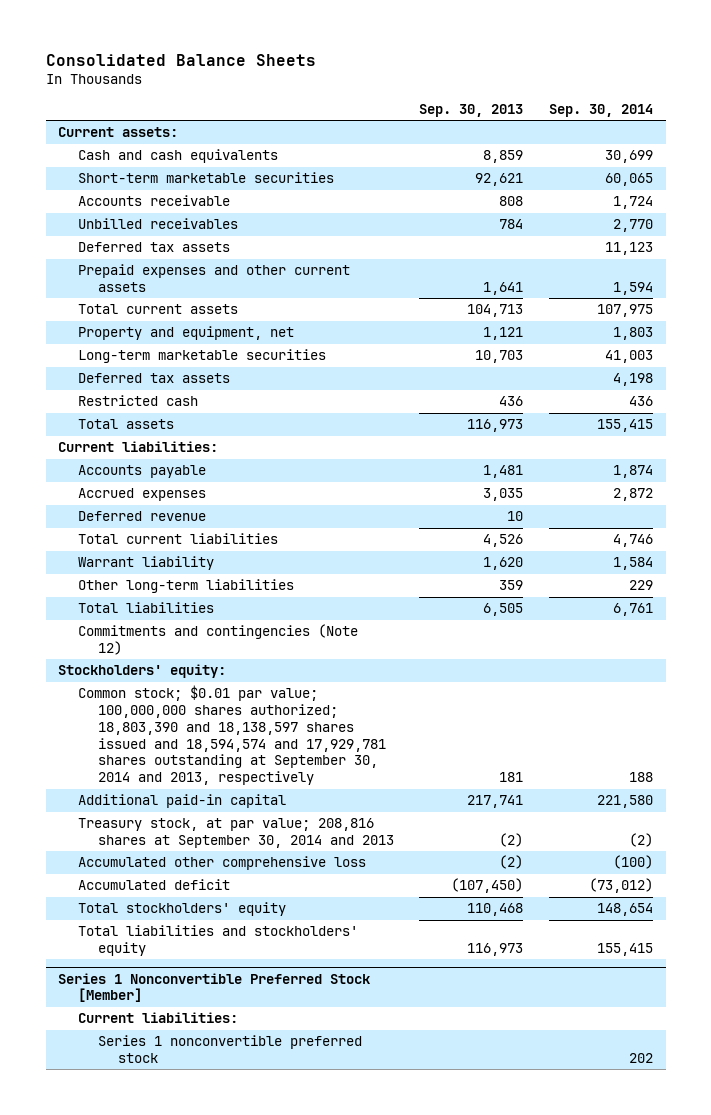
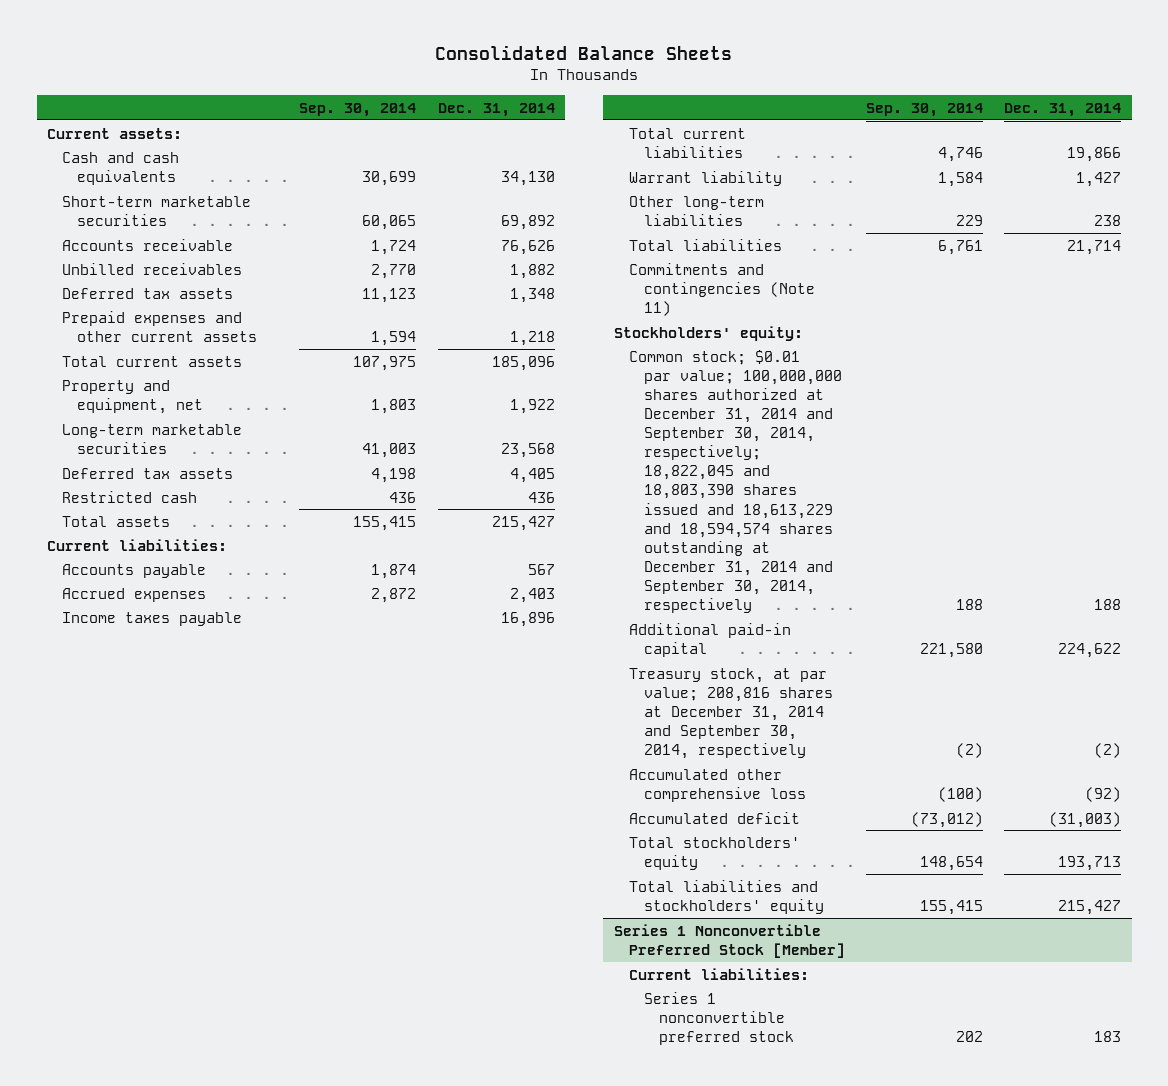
[419,104,524,118] Sep. 30, 2013 -> none
none -> [437,102,555,117] Dec. 31, 2014
[78,511,207,522] Deferred revenue -> none
none -> [62,611,243,626] Income taxes payable
[78,624,359,655] Commitments and contingencies (Note 12) -> [628,262,815,316] Commitments and contingencies (Note 11)
[78,685,386,786] Common stock; $0.01 par value; 100,000,000 shares authorized; 18,803,390 and 18,138,597 shares issued and 18,594,574 and 17,929,781 shares outstanding at September 30, 2014 and 2013, respectively -> [628,349,842,614] Common stock; $0.01 par value; 100,000,000 shares authorized at December 31, 2014 and September 30, 2014, respectively; 18,822,045 and 18,803,390 shares issued and 18,613,229 and 18,594,574 shares outstanding at December 31, 2014 and September 30, 2014, respectively
[78,818,394,848] Treasury stock, at par value; 208,816 shares at September 30, 2014 and 2013 -> [628,667,833,760] Treasury stock, at par value; 208,816 shares at December 31, 2014 and September 30, 2014, respectively

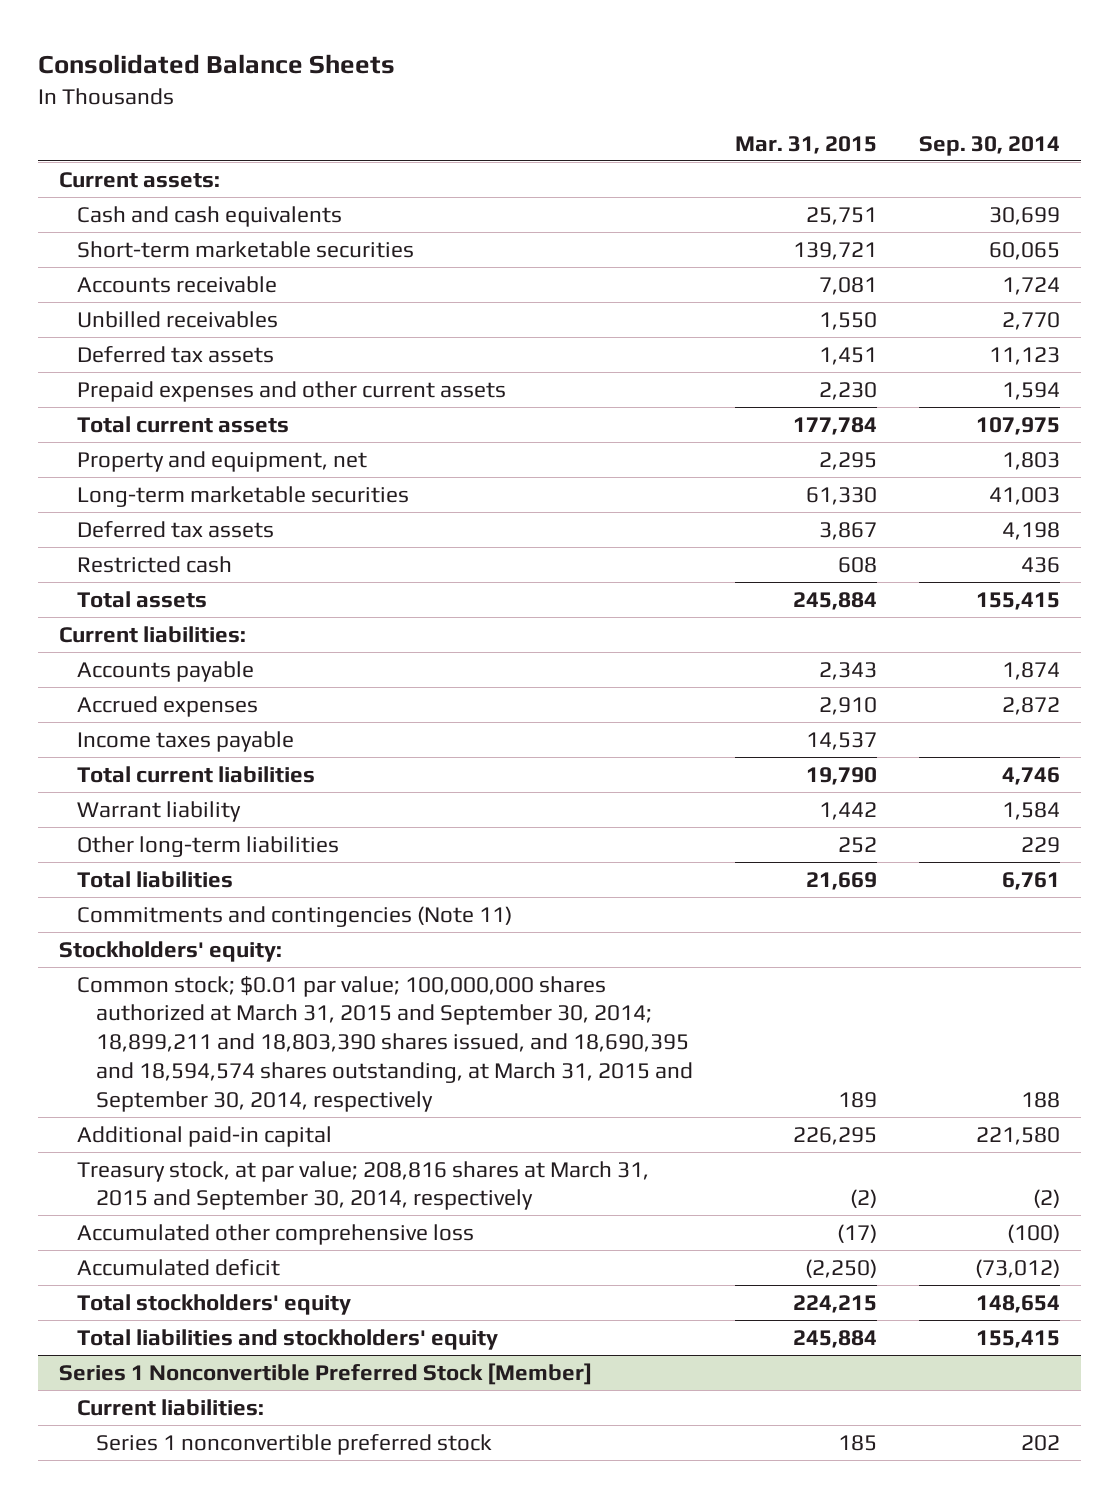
[437,102,555,117] Dec. 31, 2014 -> none
none -> [734,136,877,155] Mar. 31, 2015
[628,349,842,614] Common stock; $0.01 par value; 100,000,000 shares authorized at December 31, 2014 and September 30, 2014, respectively; 18,822,045 and 18,803,390 shares issued and 18,613,229 and 18,594,574 shares outstanding at December 31, 2014 and September 30, 2014, respectively -> [77,975,693,1112] Common stock; $0.01 par value; 100,000,000 shares authorized at March 31, 2015 and September 30, 2014; 18,899,211 and 18,803,390 shares issued, and 18,690,395 and 18,594,574 shares outstanding, at March 31, 2015 and September 30, 2014, respectively
[628,667,833,760] Treasury stock, at par value; 208,816 shares at December 31, 2014 and September 30, 2014, respectively -> [77,1160,650,1211] Treasury stock, at par value; 208,816 shares at March 31, 2015 and September 30, 2014, respectively

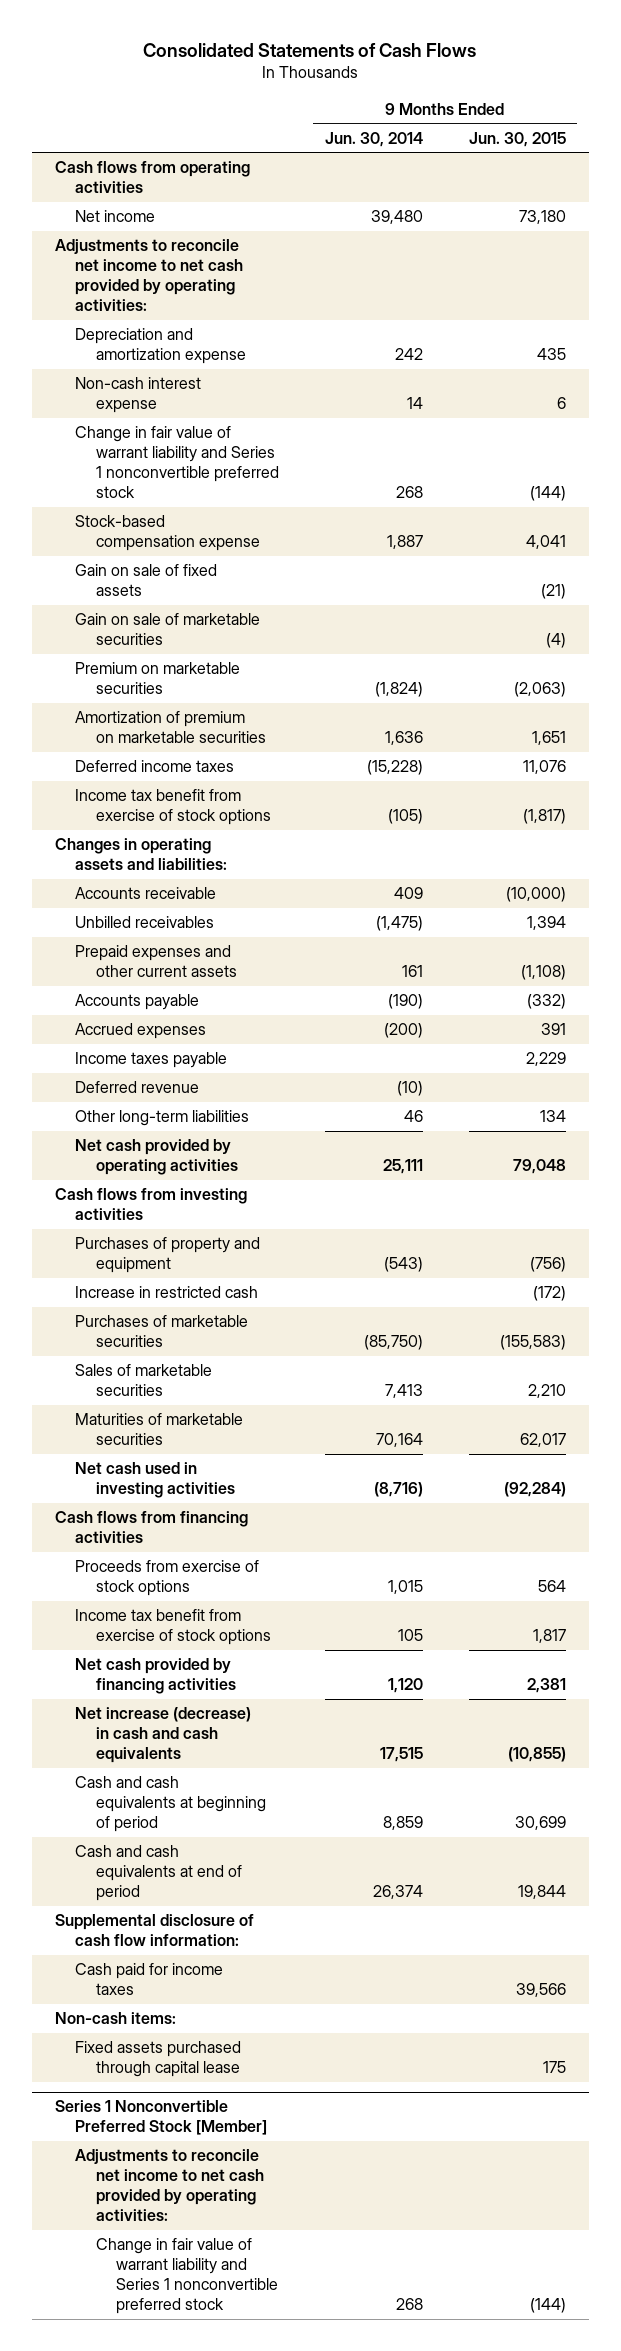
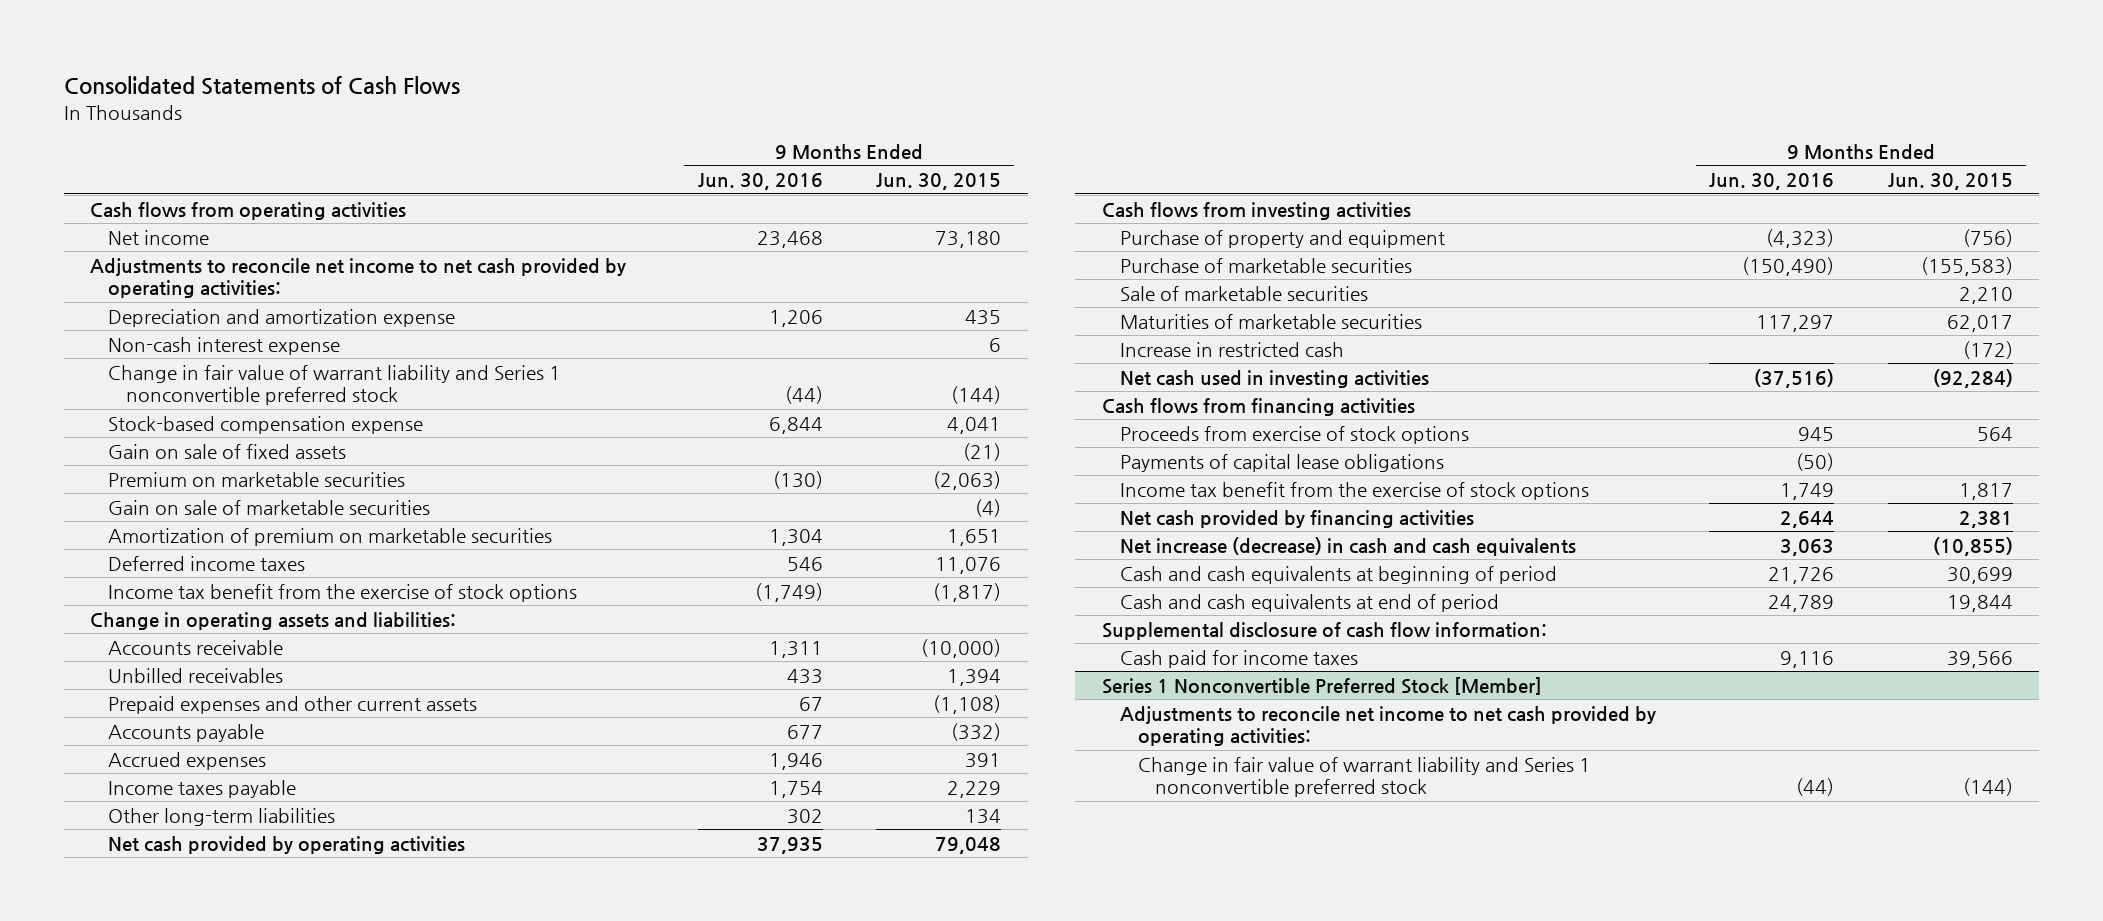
[324,131,423,147] Jun. 30, 2014 -> none
none -> [697,173,823,191] Jun. 30, 2016
[75,613,261,646] Gain on sale of marketable securities -> [108,499,431,515] Gain on sale of marketable securities
[75,789,271,826] Income tax benefit from exercise of stock options -> [108,583,578,602] Income tax benefit from the exercise of stock options
[54,838,228,871] Changes in operating assets and liabilities: -> [90,611,457,630] Change in operating assets and liabilities:
[75,1081,200,1094] Deferred revenue -> none
[75,1237,261,1274] Purchases of property and equipment -> [1119,229,1445,248] Purchase of property and equipment
[75,1315,249,1348] Purchases of marketable securities -> [1119,257,1412,273] Purchase of marketable securities
[75,1364,213,1397] Sales of marketable securities -> [1119,285,1368,301] Sale of marketable securities
[75,1286,259,1299] Increase in restricted cash -> [1119,341,1344,357] Increase in restricted cash
none -> [1119,453,1444,472] Payments of capital lease obligations
[75,1609,271,1646] Income tax benefit from exercise of stock options -> [1119,481,1589,500] Income tax benefit from the exercise of stock options
[54,2012,176,2025] Non-cash items: -> none
[75,2041,242,2078] Fixed assets purchased through capital lease -> none

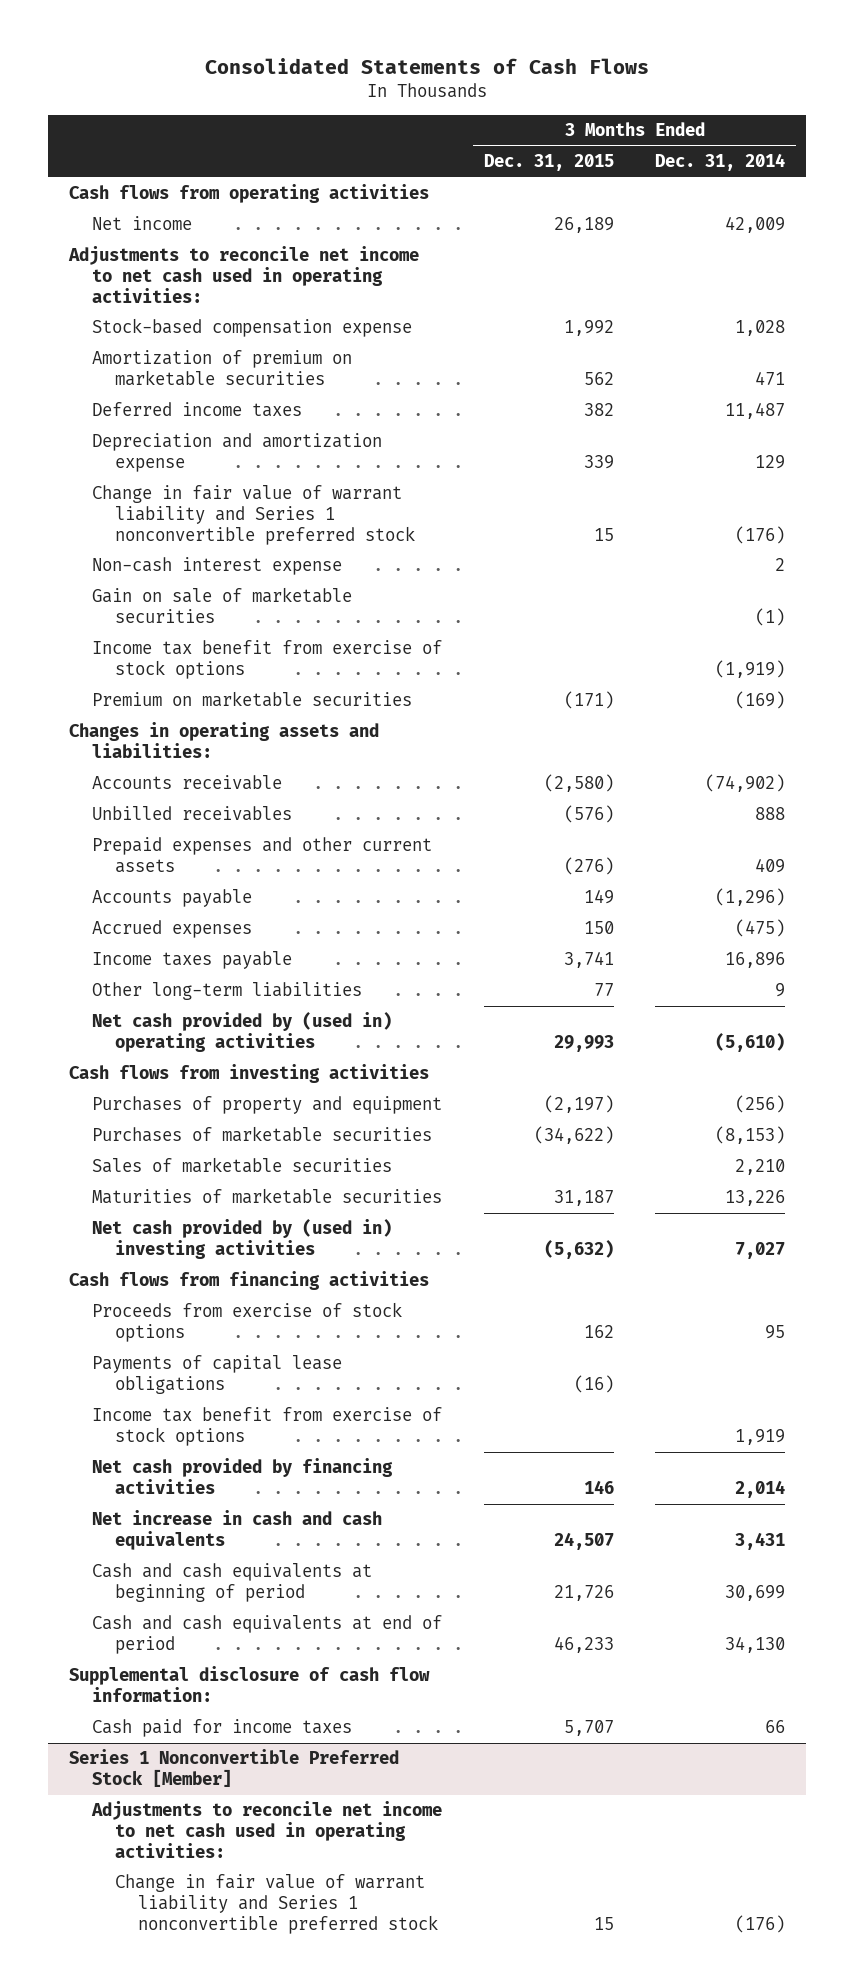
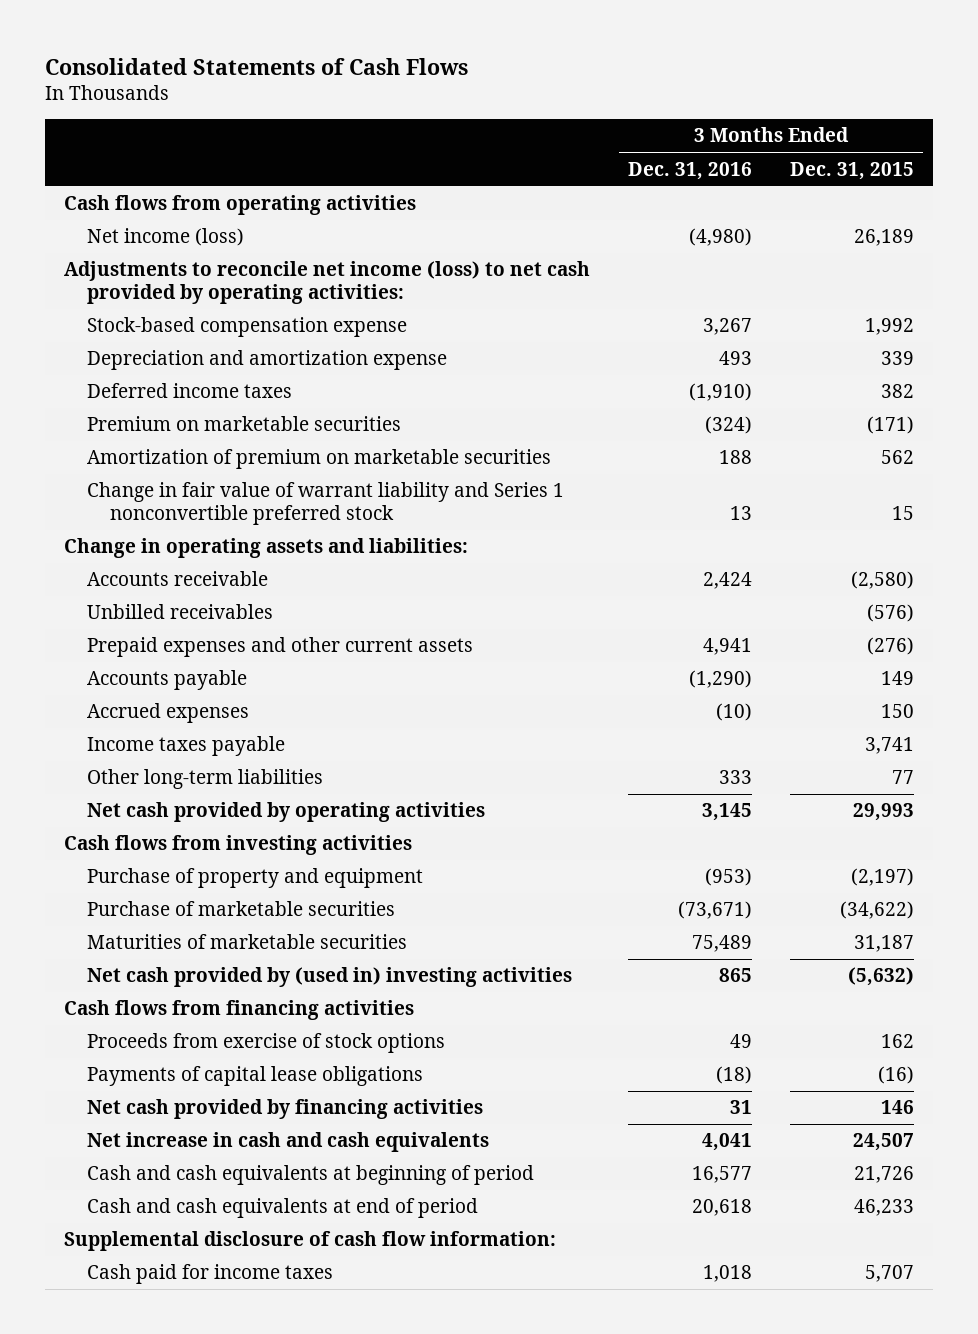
[655,153,786,172] Dec. 31, 2014 -> none
none -> [628,161,753,180] Dec. 31, 2016
[91,216,192,231] Net income -> [86,228,244,247] Net income (loss)
[67,246,419,303] Adjustments to reconcile net income to net cash used in operating activities: -> [64,261,591,305] Adjustments to reconcile net income (loss) to net cash provided by operating activities:
[91,557,342,576] Non-cash interest expense -> none
[91,587,352,624] Gain on sale of marketable securities -> none
[91,640,442,680] Income tax benefit from exercise of stock options -> none
[91,402,302,418] Deferred income taxes -> [86,383,292,399] Deferred income taxes
[91,350,352,387] Amortization of premium on marketable securities -> [86,449,551,470] Amortization of premium on marketable securities
[91,485,416,545] Change in fair value of warrant liability and Series 1 nonconvertible preferred stock -> [86,482,564,526] Change in fair value of warrant liability and Series 1 nonconvertible preferred stock
[68,722,379,759] Changes in operating assets and liabilities: -> [64,538,469,559] Change in operating assets and liabilities:
[91,1012,392,1053] Net cash provided by (used in) operating activities -> [86,802,485,823] Net cash provided by operating activities
[91,1157,392,1174] Sales of marketable securities -> none
[91,1096,442,1115] Purchases of property and equipment -> [86,868,423,889] Purchase of property and equipment
[91,1126,432,1143] Purchases of marketable securities -> [86,901,395,917] Purchase of marketable securities
[91,1407,442,1447] Income tax benefit from exercise of stock options -> none
[68,1749,399,1788] Series 1 Nonconvertible Preferred Stock [Member] -> none
[90,1801,442,1858] Adjustments to reconcile net income to net cash used in operating activities: -> none
[115,1874,439,1934] Change in fair value of warrant liability and Series 1 nonconvertible preferred stock -> none

